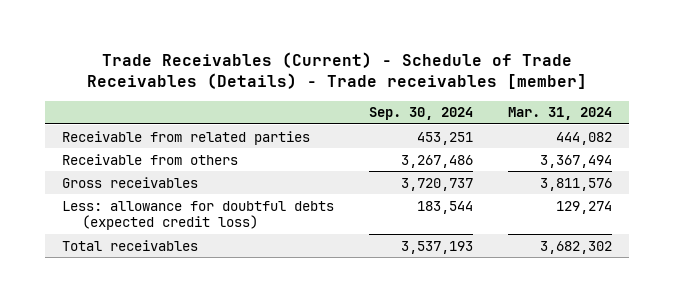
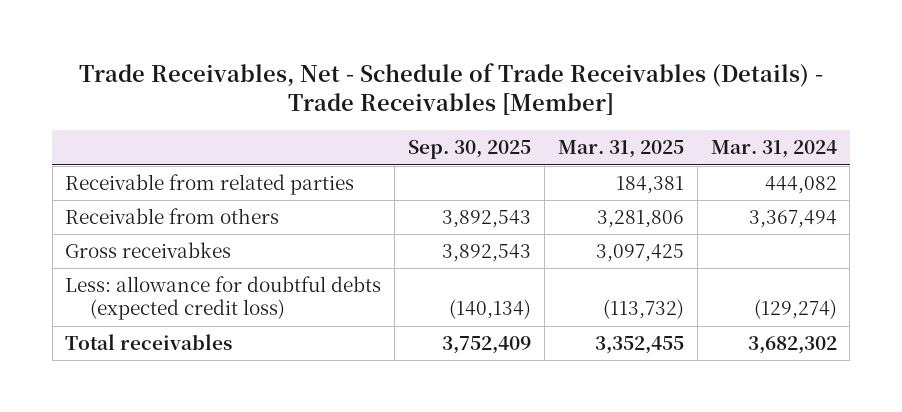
[87,52,588,90] Trade Receivables (Current) - Schedule of Trade Receivables (Details) - Trade receivables [member] -> [78,62,823,116] Trade Receivables, Net - Schedule of Trade Receivables (Details) - Trade Receivables [Member]
[369,107,474,121] Sep. 30, 2024 -> none
none -> [408,140,532,160] Sep. 30, 2025
none -> [557,140,684,159] Mar. 31, 2025
[62,176,199,188] Gross receivables -> none
none -> [65,242,232,259] Gross receivabkes
[555,200,612,214] 129,274 -> [753,299,837,320] (129,274)

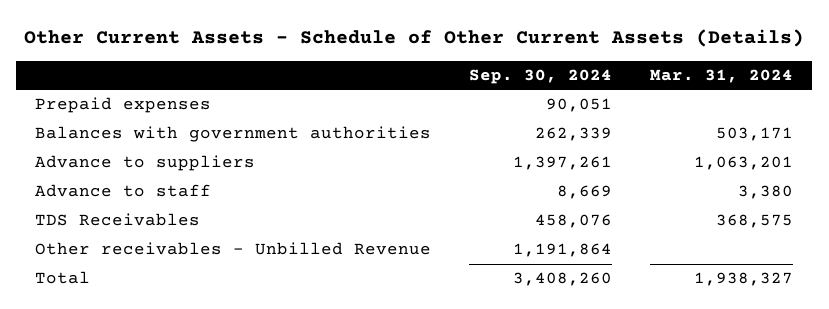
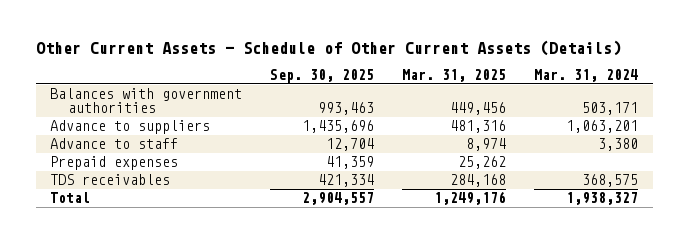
[469,69,613,85] Sep. 30, 2024 -> none
none -> [270,69,375,84] Sep. 30, 2025
none -> [402,69,507,83] Mar. 31, 2025
[35,242,432,256] Other receivables - Unbilled Revenue -> none
[35,97,212,114] Prepaid expenses -> [50,156,179,171] Prepaid expenses
[35,213,201,227] TDS Receivables -> [50,174,171,186] TDS receivables

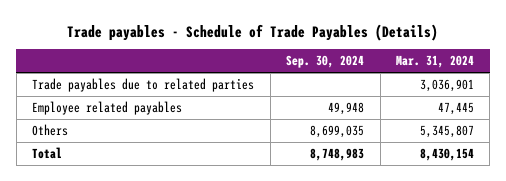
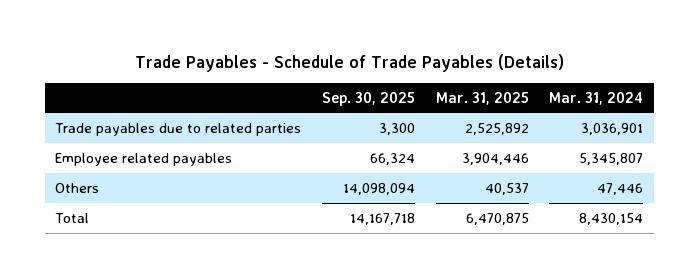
[67,23,439,41] Trade payables - Schedule of Trade Payables (Details) -> [135,53,565,72] Trade Payables - Schedule of Trade Payables (Details)
[286,55,365,69] Sep. 30, 2024 -> none
none -> [321,91,415,106] Sep. 30, 2025
none -> [435,91,529,105] Mar. 31, 2025
[437,101,474,115] 47,445 -> [579,152,644,165] 5,345,807
[419,124,474,138] 5,345,807 -> [597,182,644,195] 47,446

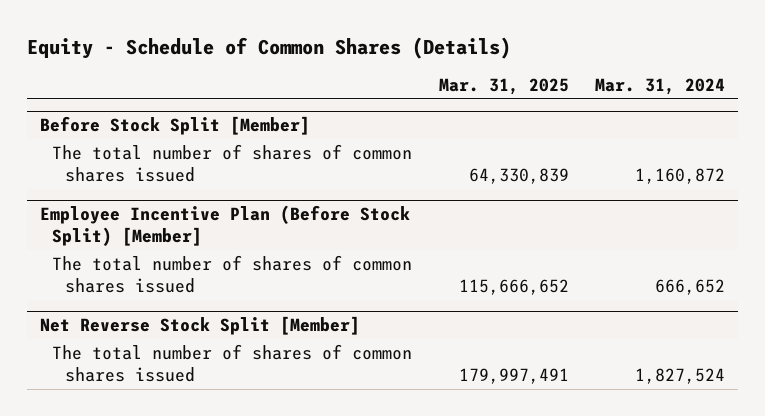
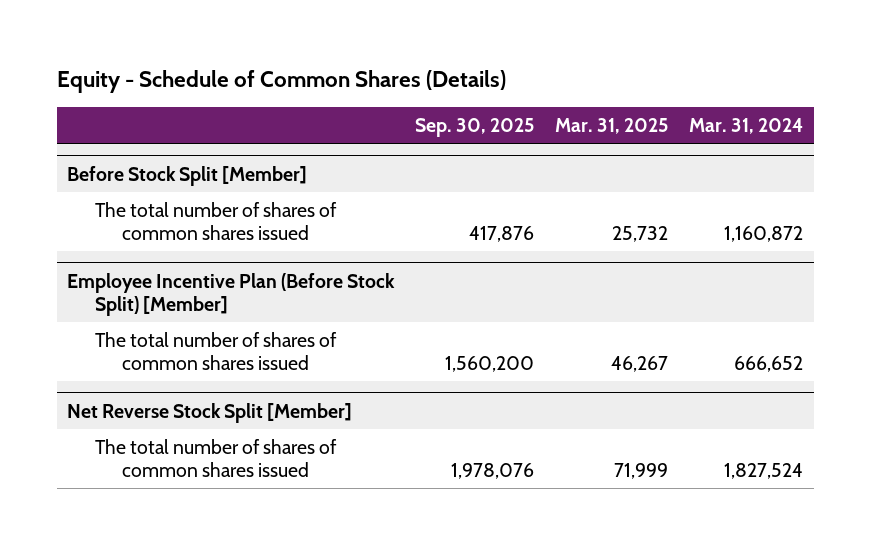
none -> [415,118,535,138] Sep. 30, 2025
[468,168,569,185] 64,330,839 -> [612,226,669,243] 25,732
[458,279,569,296] 115,666,652 -> [611,356,669,373] 46,267
[458,368,569,385] 179,997,491 -> [614,463,669,480] 71,999

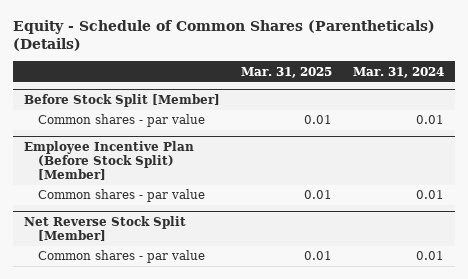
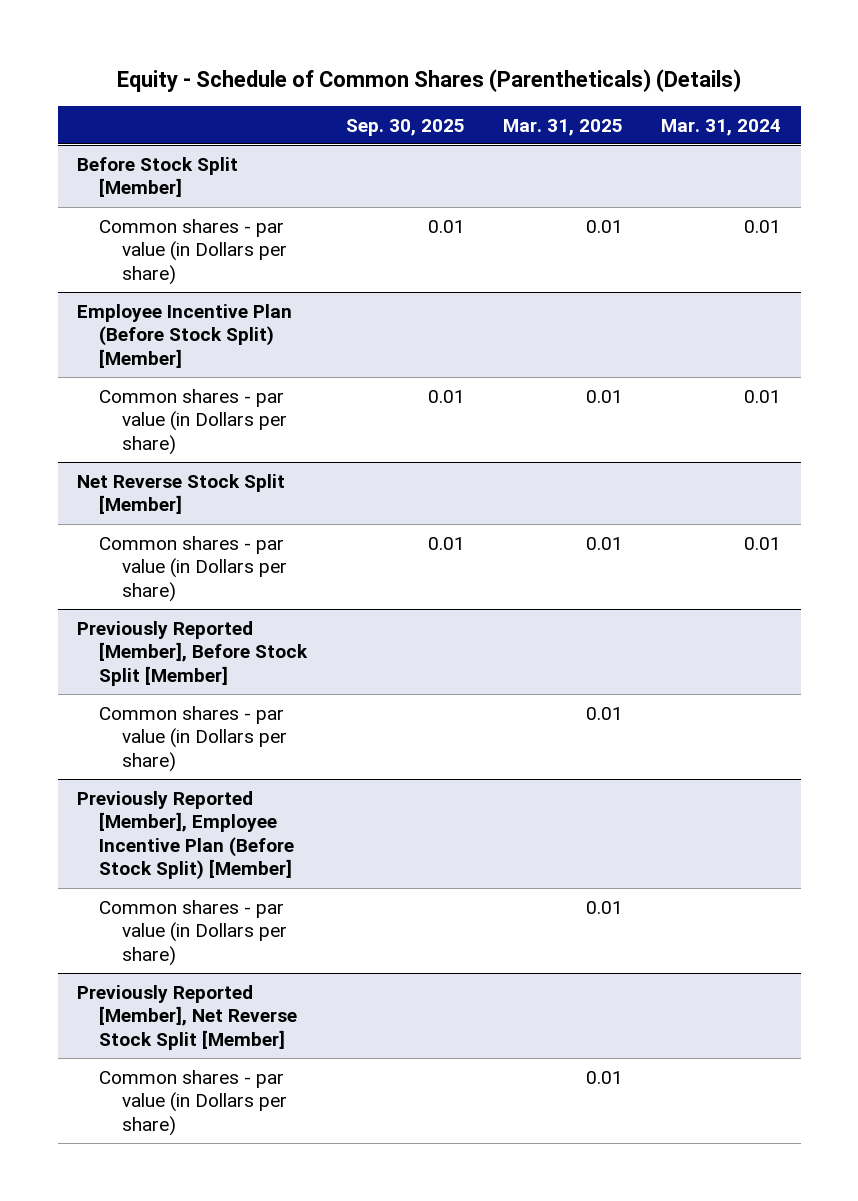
none -> [345,118,465,136] Sep. 30, 2025
[38,114,206,128] Common shares - par value -> [99,218,288,285] Common shares - par value (in Dollars per share)
[38,189,206,203] Common shares - par value -> [99,388,288,455] Common shares - par value (in Dollars per share)
[38,250,206,264] Common shares - par value -> [99,535,288,602] Common shares - par value (in Dollars per share)
none -> [76,620,309,686] Previously Reported [Member], Before Stock Split [Member]
none -> [99,705,288,772] Common shares - par value (in Dollars per share)
none -> [76,790,295,881] Previously Reported [Member], Employee Incentive Plan (Before Stock Split) [Member]
none -> [99,899,288,966] Common shares - par value (in Dollars per share)
none -> [76,984,298,1050] Previously Reported [Member], Net Reverse Stock Split [Member]
none -> [99,1069,288,1136] Common shares - par value (in Dollars per share)

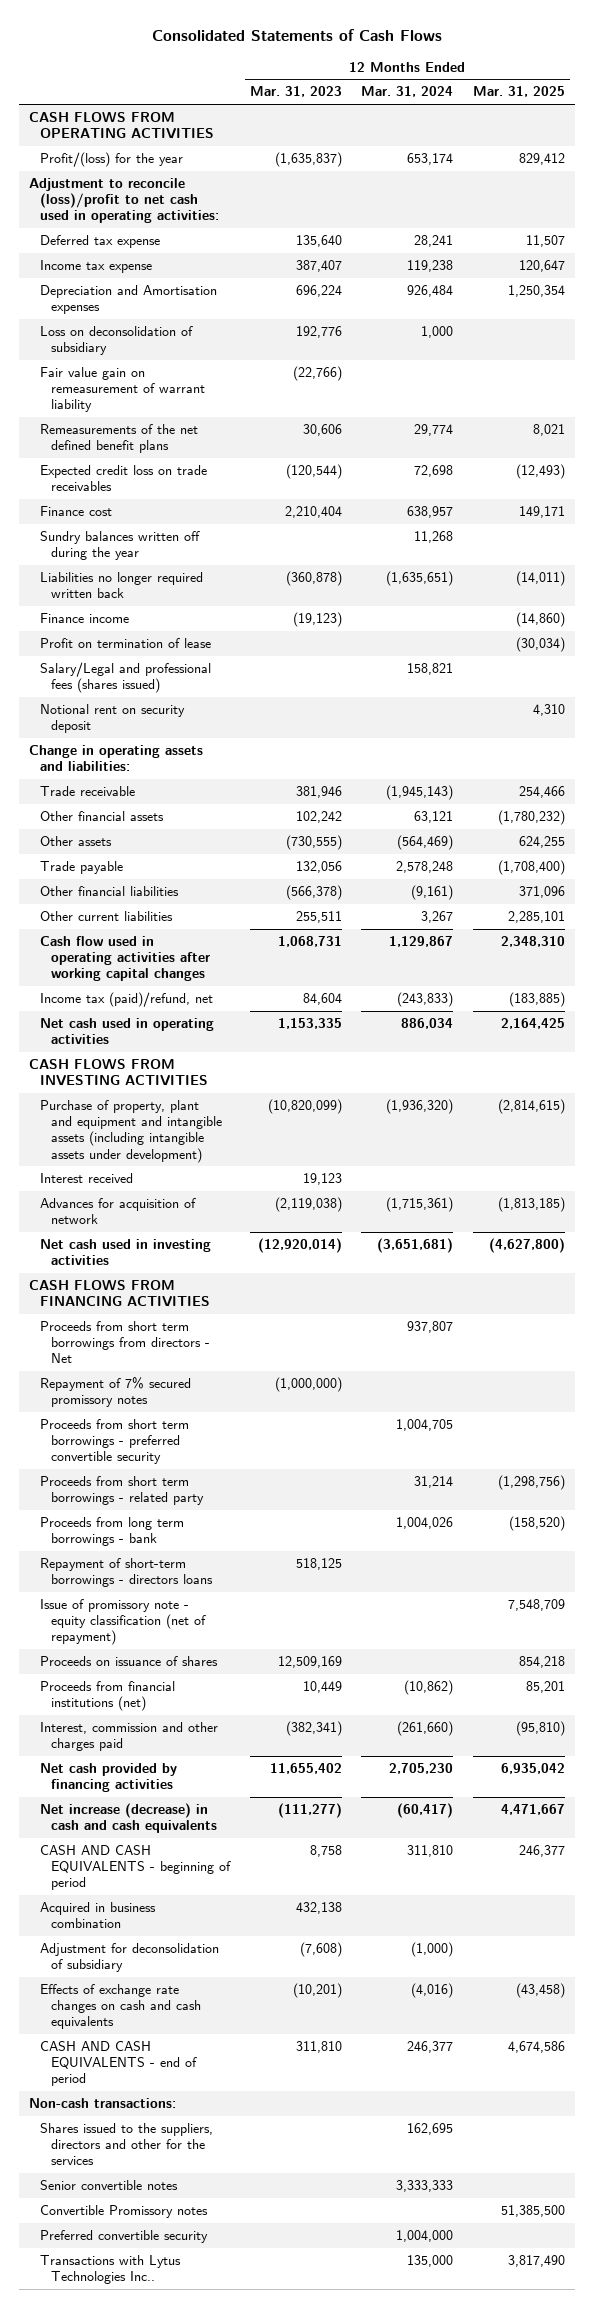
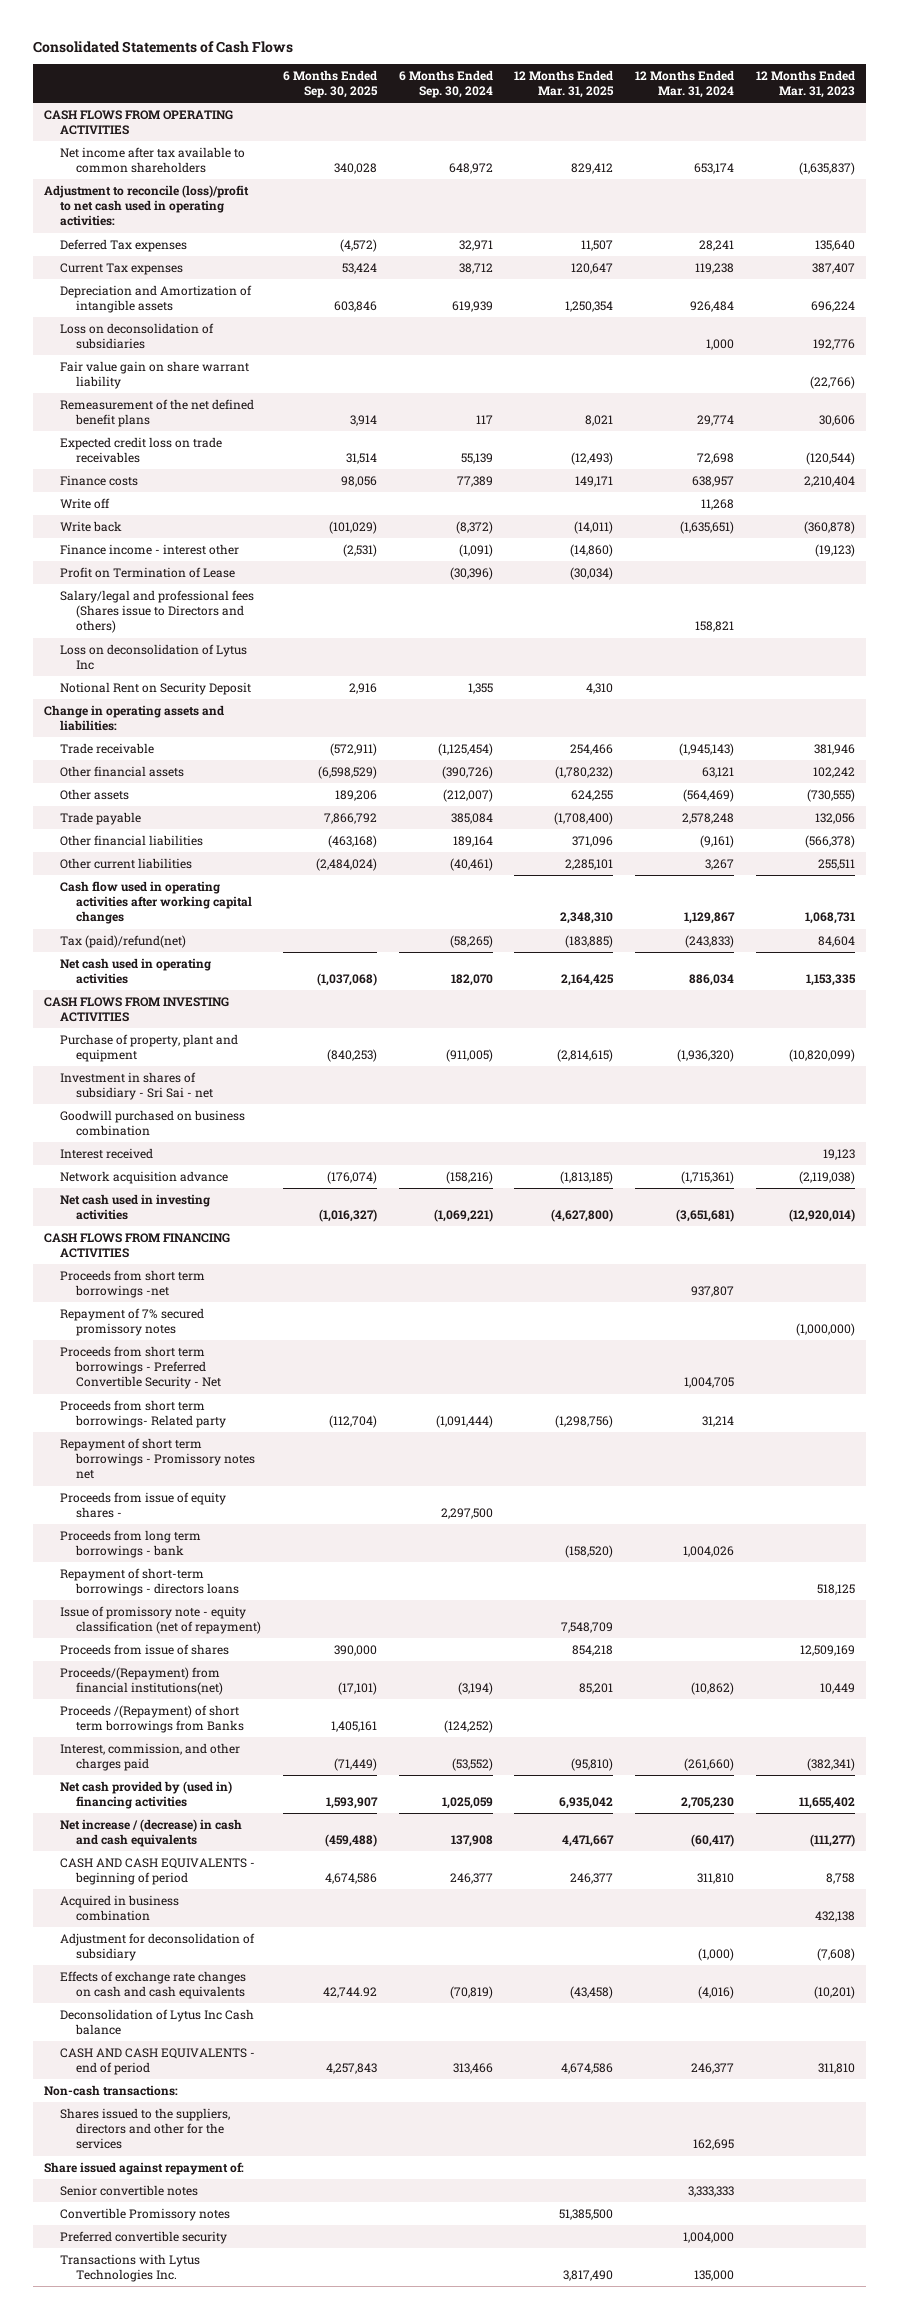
none -> [282,70,378,99] 6 Months Ended Sep. 30, 2025
none -> [398,70,493,99] 6 Months Ended Sep. 30, 2024
[40,152,184,168] Profit/(loss) for the year -> [60,146,246,174] Net income after tax available to common shareholders
[40,235,161,249] Deferred tax expense -> [60,238,188,252] Deferred Tax expenses
[40,260,153,274] Income tax expense -> [60,262,184,275] Current Tax expenses
[40,285,218,315] Depreciation and Amortisation expenses -> [60,284,253,314] Depreciation and Amortization of intangible assets
[40,326,194,356] Loss on deconsolidation of subsidiary -> [60,322,215,350] Loss on deconsolidation of subsidiaries
[40,367,206,413] Fair value gain on remeasurement of warrant liability -> [60,360,250,390] Fair value gain on share warrant liability
[40,424,199,454] Remeasurements of the net defined benefit plans -> [60,398,255,428] Remeasurement of the net defined benefit plans
[40,506,113,517] Finance cost -> [60,474,139,486] Finance costs
[40,531,201,561] Sundry balances written off during the year -> [60,497,111,509] Write off
[40,572,204,599] Liabilities no longer required written back -> [60,520,123,532] Write back
[40,613,130,624] Finance income -> [60,543,240,555] Finance income - interest other
[40,638,212,649] Profit on termination of lease -> [60,566,236,578] Profit on Termination of Lease
[40,662,212,694] Salary/Legal and professional fees (shares issued) -> [60,589,255,634] Salary/legal and professional fees (Shares issue to Directors and others)
none -> [60,643,248,671] Loss on deconsolidation of Lytus Inc
[40,704,186,734] Notional rent on security deposit -> [60,681,252,695] Notional Rent on Security Deposit
[40,992,214,1008] Income tax (paid)/refund, net -> [60,934,187,948] Tax (paid)/refund(net)
[40,1100,223,1163] Purchase of property, plant and equipment and intangible assets (including intangible assets under development) -> [60,1033,239,1063] Purchase of property, plant and equipment
none -> [60,1071,214,1101] Investment in shares of subsidiary - Sri Sai - net
none -> [60,1109,246,1137] Goodwill purchased on business combination
[40,1198,197,1225] Advances for acquisition of network -> [60,1170,229,1184] Network acquisition advance
[40,1321,211,1364] Proceeds from short term borrowings from directors - Net -> [60,1269,206,1299] Proceeds from short term borrowings -net
[40,1419,190,1465] Proceeds from short term borrowings - preferred convertible security -> [60,1345,222,1390] Proceeds from short term borrowings - Preferred Convertible Security - Net
[40,1476,205,1506] Proceeds from short term borrowings - related party -> [60,1399,227,1429] Proceeds from short term borrowings- Related party
none -> [60,1437,256,1480] Repayment of short term borrowings - Promissory notes net
none -> [60,1491,227,1519] Proceeds from issue of equity shares -
[40,1656,219,1667] Proceeds on issuance of shares -> [60,1643,230,1655] Proceeds from issue of shares
[40,1681,176,1712] Proceeds from financial institutions (net) -> [60,1666,224,1696] Proceeds/(Repayment) from financial institutions(net)
none -> [60,1704,245,1734] Proceeds /(Repayment) of short term borrowings from Banks
[40,1722,219,1752] Interest, commission and other charges paid -> [60,1742,241,1772] Interest, commission, and other charges paid
[40,1763,178,1793] Net cash provided by financing activities -> [60,1780,233,1810] Net cash provided by (used in) financing activities
[40,1803,218,1834] Net increase (decrease) in cash and cash equivalents -> [60,1818,243,1848] Net increase / (decrease) in cash and cash equivalents
none -> [60,2008,255,2036] Deconsolidation of Lytus Inc Cash balance
none -> [43,2161,244,2175] Share issued against repayment of:
[40,2255,182,2285] Transactions with Lytus Technologies Inc.. -> [60,2253,201,2283] Transactions with Lytus Technologies Inc.

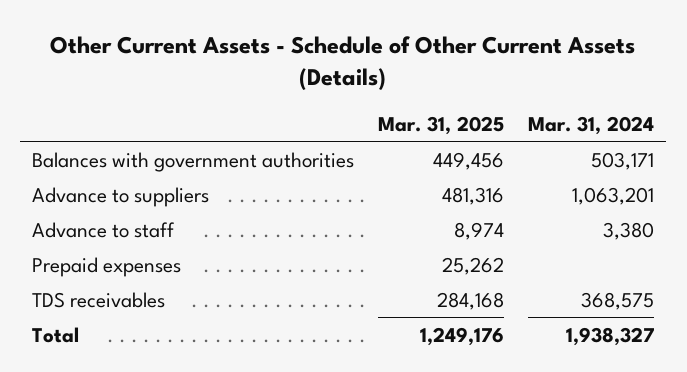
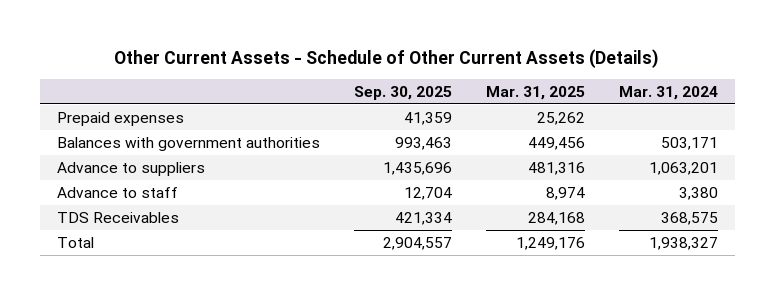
none -> [353,86,452,101] Sep. 30, 2025
[32,256,182,277] Prepaid expenses -> [57,111,185,126] Prepaid expenses
[32,291,166,308] TDS receivables -> [57,211,180,223] TDS Receivables

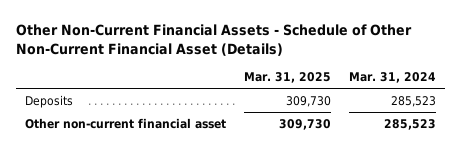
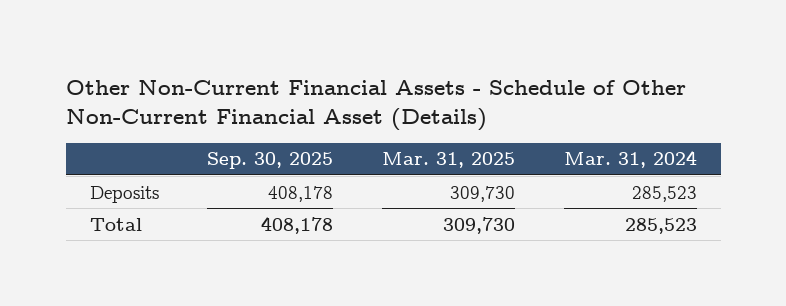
none -> [207,152,334,170] Sep. 30, 2025
[24,117,226,129] Other non-current financial asset -> [89,217,142,231] Total

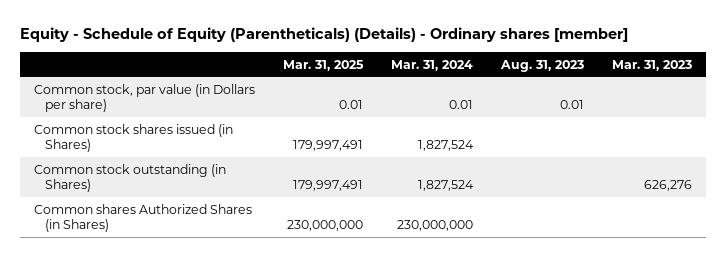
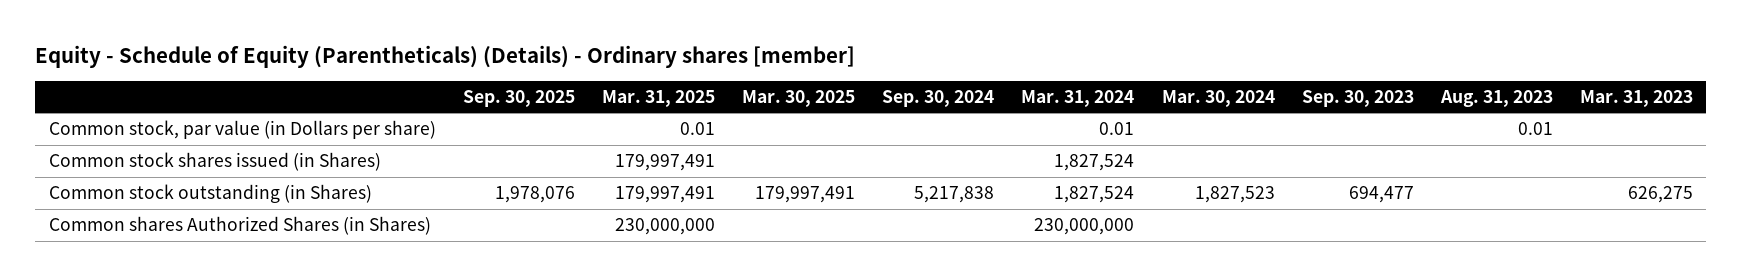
none -> [463,89,576,107] Sep. 30, 2025
none -> [742,89,856,107] Mar. 30, 2025
none -> [882,89,995,107] Sep. 30, 2024
none -> [1161,89,1275,107] Mar. 30, 2024
none -> [1301,89,1414,107] Sep. 30, 2023
[644,180,693,192] 626,276 -> [1627,186,1693,204] 626,275

